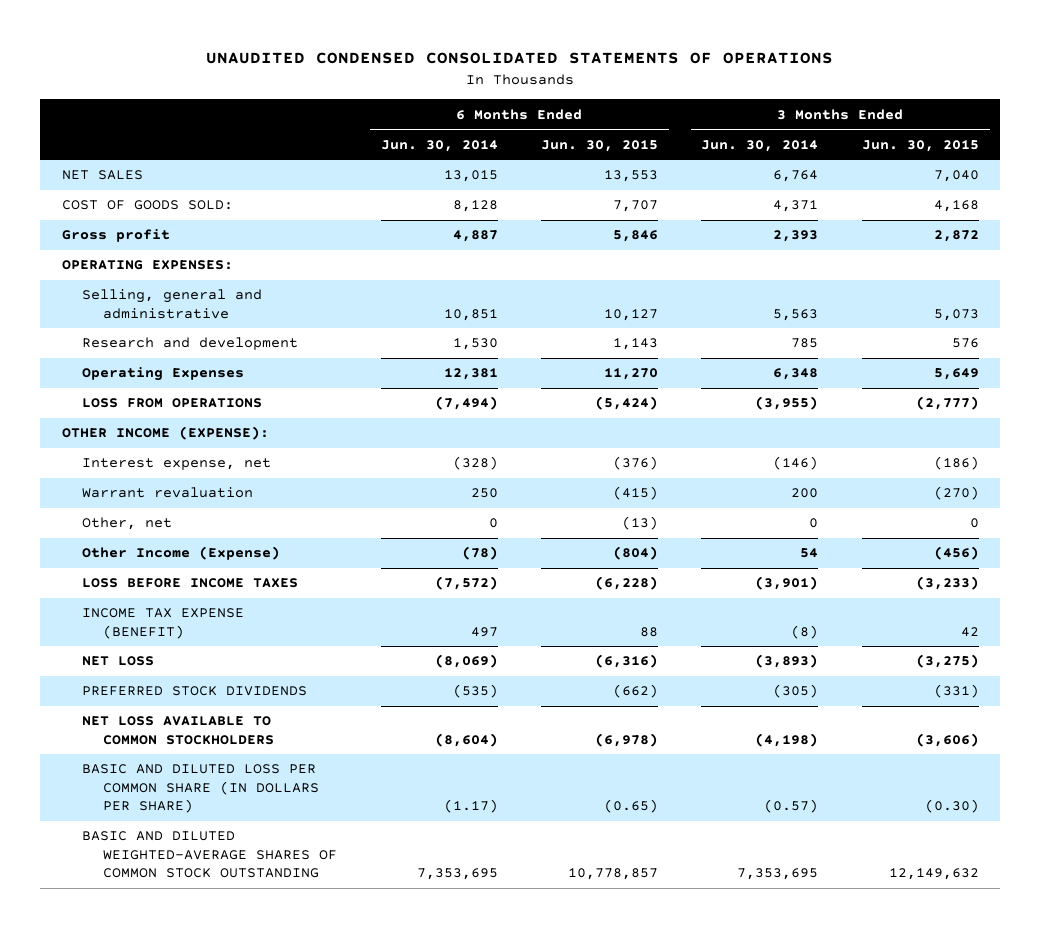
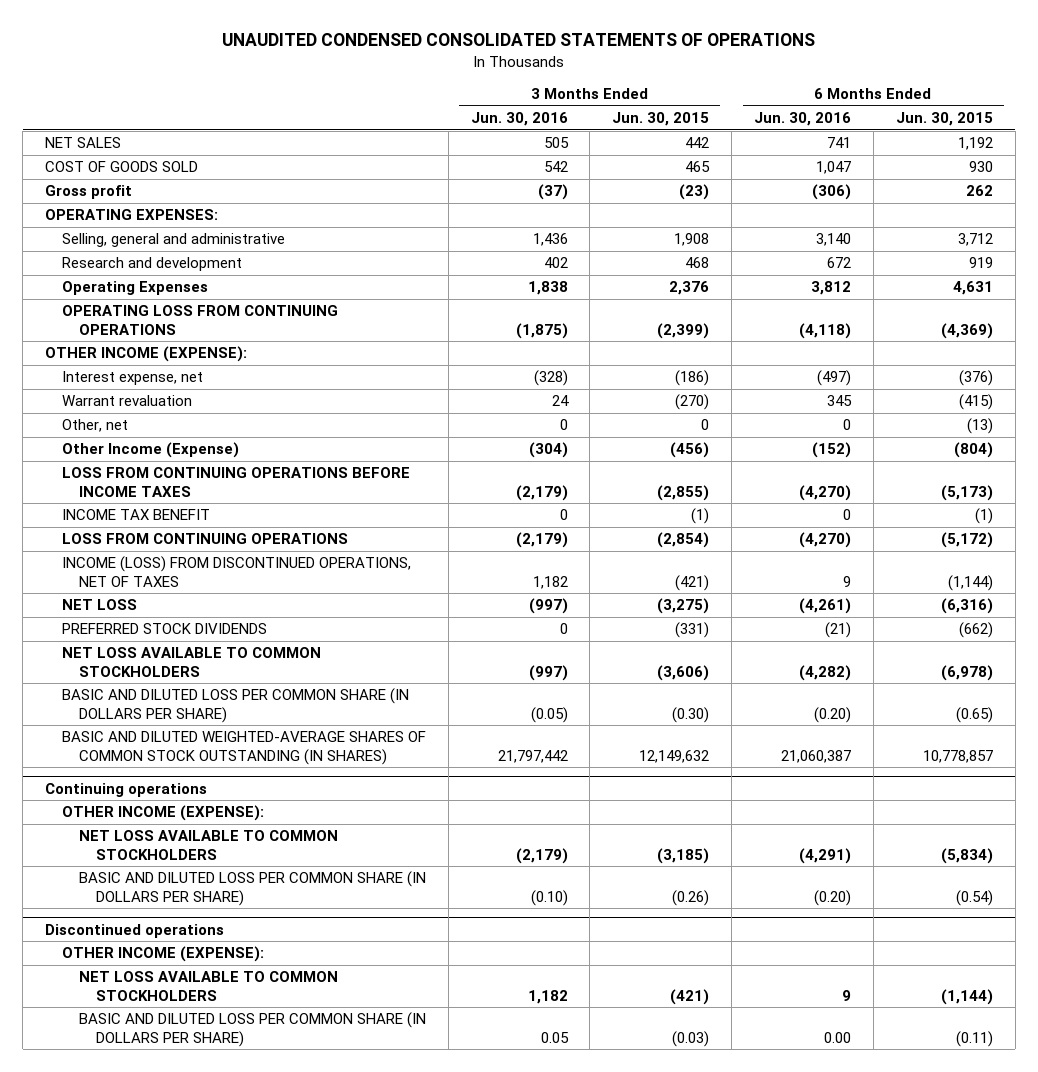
[380,139,498,152] Jun. 30, 2014 -> none
[701,139,819,152] Jun. 30, 2014 -> none
none -> [470,111,568,126] Jun. 30, 2016
none -> [754,111,852,126] Jun. 30, 2016
[604,170,659,183] 13,553 -> [957,137,993,151] 1,192
[933,170,979,183] 7,040 -> [685,137,710,149] 442
[61,200,233,211] COST OF GOODS SOLD: -> [45,161,199,173] COST OF GOODS SOLD
[613,200,659,213] 7,707 -> [968,161,993,173] 930
[933,200,979,213] 4,168 -> [685,161,711,173] 465
[613,230,659,243] 5,846 -> [965,185,993,197] 262
[933,230,979,243] 2,872 -> [679,184,710,201] (23)
[604,308,659,321] 10,127 -> [957,233,993,247] 3,712
[933,308,979,321] 5,073 -> [674,233,710,247] 1,908
[613,338,659,351] 1,143 -> [968,257,993,269] 919
[951,338,979,349] 576 -> [685,257,710,269] 468
[604,368,659,381] 11,270 -> [952,281,993,296] 4,631
[933,368,979,381] 5,649 -> [669,281,710,296] 2,376
[82,398,263,409] LOSS FROM OPERATIONS -> [61,305,338,335] OPERATING LOSS FROM CONTINUING OPERATIONS
[595,396,659,411] (5,424) -> [940,322,993,339] (4,369)
[915,396,979,411] (2,777) -> [657,322,710,339] (2,399)
[82,578,299,589] LOSS BEFORE INCOME TAXES -> [61,467,410,497] LOSS FROM CONTINUING OPERATIONS BEFORE INCOME TAXES
[595,576,659,591] (6,228) -> [940,484,993,501] (5,173)
[915,576,979,591] (3,233) -> [657,484,710,501] (2,855)
[82,608,245,639] INCOME TAX EXPENSE (BENEFIT) -> [61,509,210,521] INCOME TAX BENEFIT
[640,626,659,637] 88 -> [974,508,993,525] (1)
[960,626,979,637] 42 -> [691,508,710,525] (1)
none -> [61,533,348,545] LOSS FROM CONTINUING OPERATIONS
none -> [61,556,411,587] INCOME (LOSS) FROM DISCONTINUED OPERATIONS, NET OF TAXES
[82,831,338,879] BASIC AND DILUTED WEIGHTED-AVERAGE SHARES OF COMMON STOCK OUTSTANDING -> [61,731,426,765] BASIC AND DILUTED WEIGHTED-AVERAGE SHARES OF COMMON STOCK OUTSTANDING (IN SHARES)
none -> [45,782,208,797] Continuing operations
none -> [61,805,264,822] OTHER INCOME (EXPENSE):
none -> [78,830,338,860] NET LOSS AVAILABLE TO COMMON STOCKHOLDERS
none -> [78,871,426,906] BASIC AND DILUTED LOSS PER COMMON SHARE (IN DOLLARS PER SHARE)
none -> [45,923,225,938] Discontinued operations
none -> [61,946,264,963] OTHER INCOME (EXPENSE):
none -> [78,971,338,1001] NET LOSS AVAILABLE TO COMMON STOCKHOLDERS
none -> [78,1012,426,1047] BASIC AND DILUTED LOSS PER COMMON SHARE (IN DOLLARS PER SHARE)

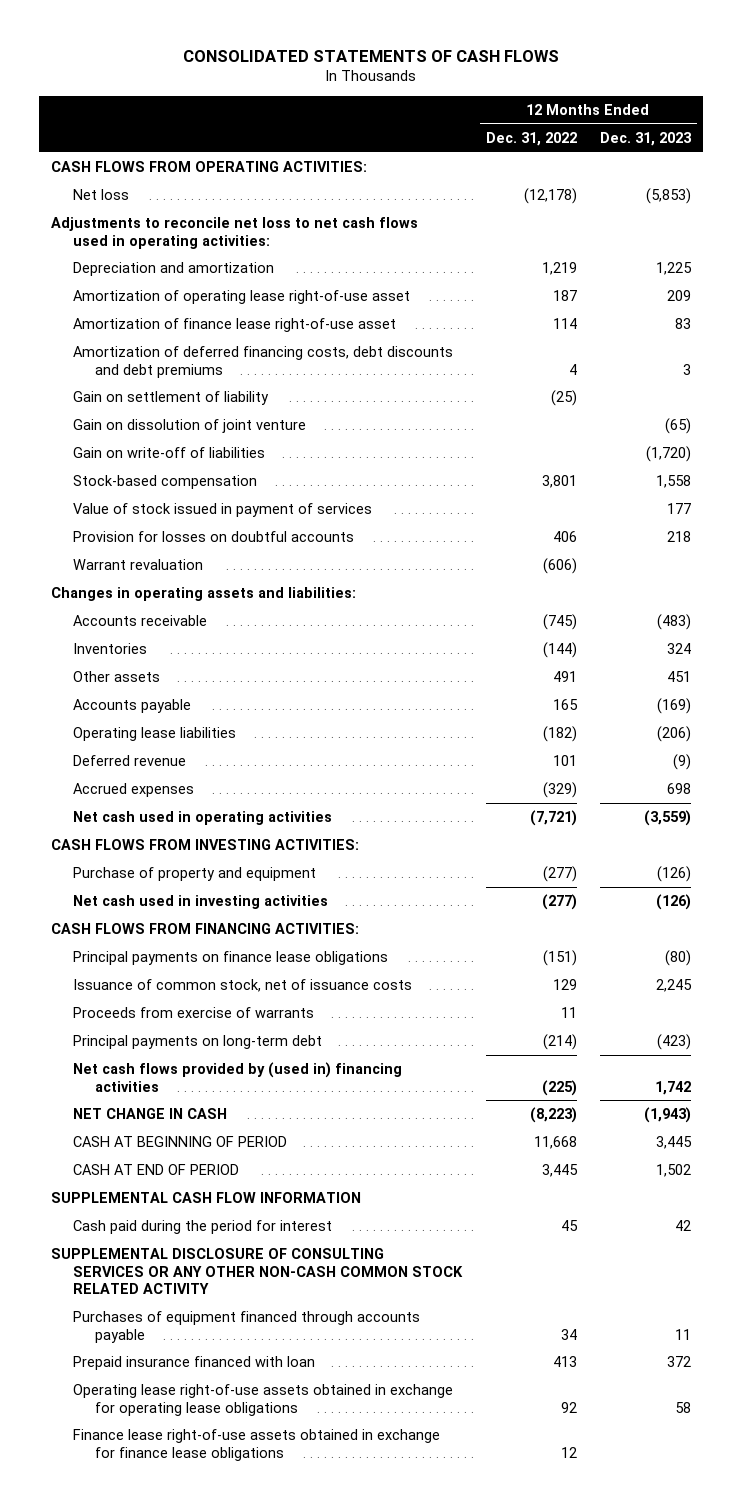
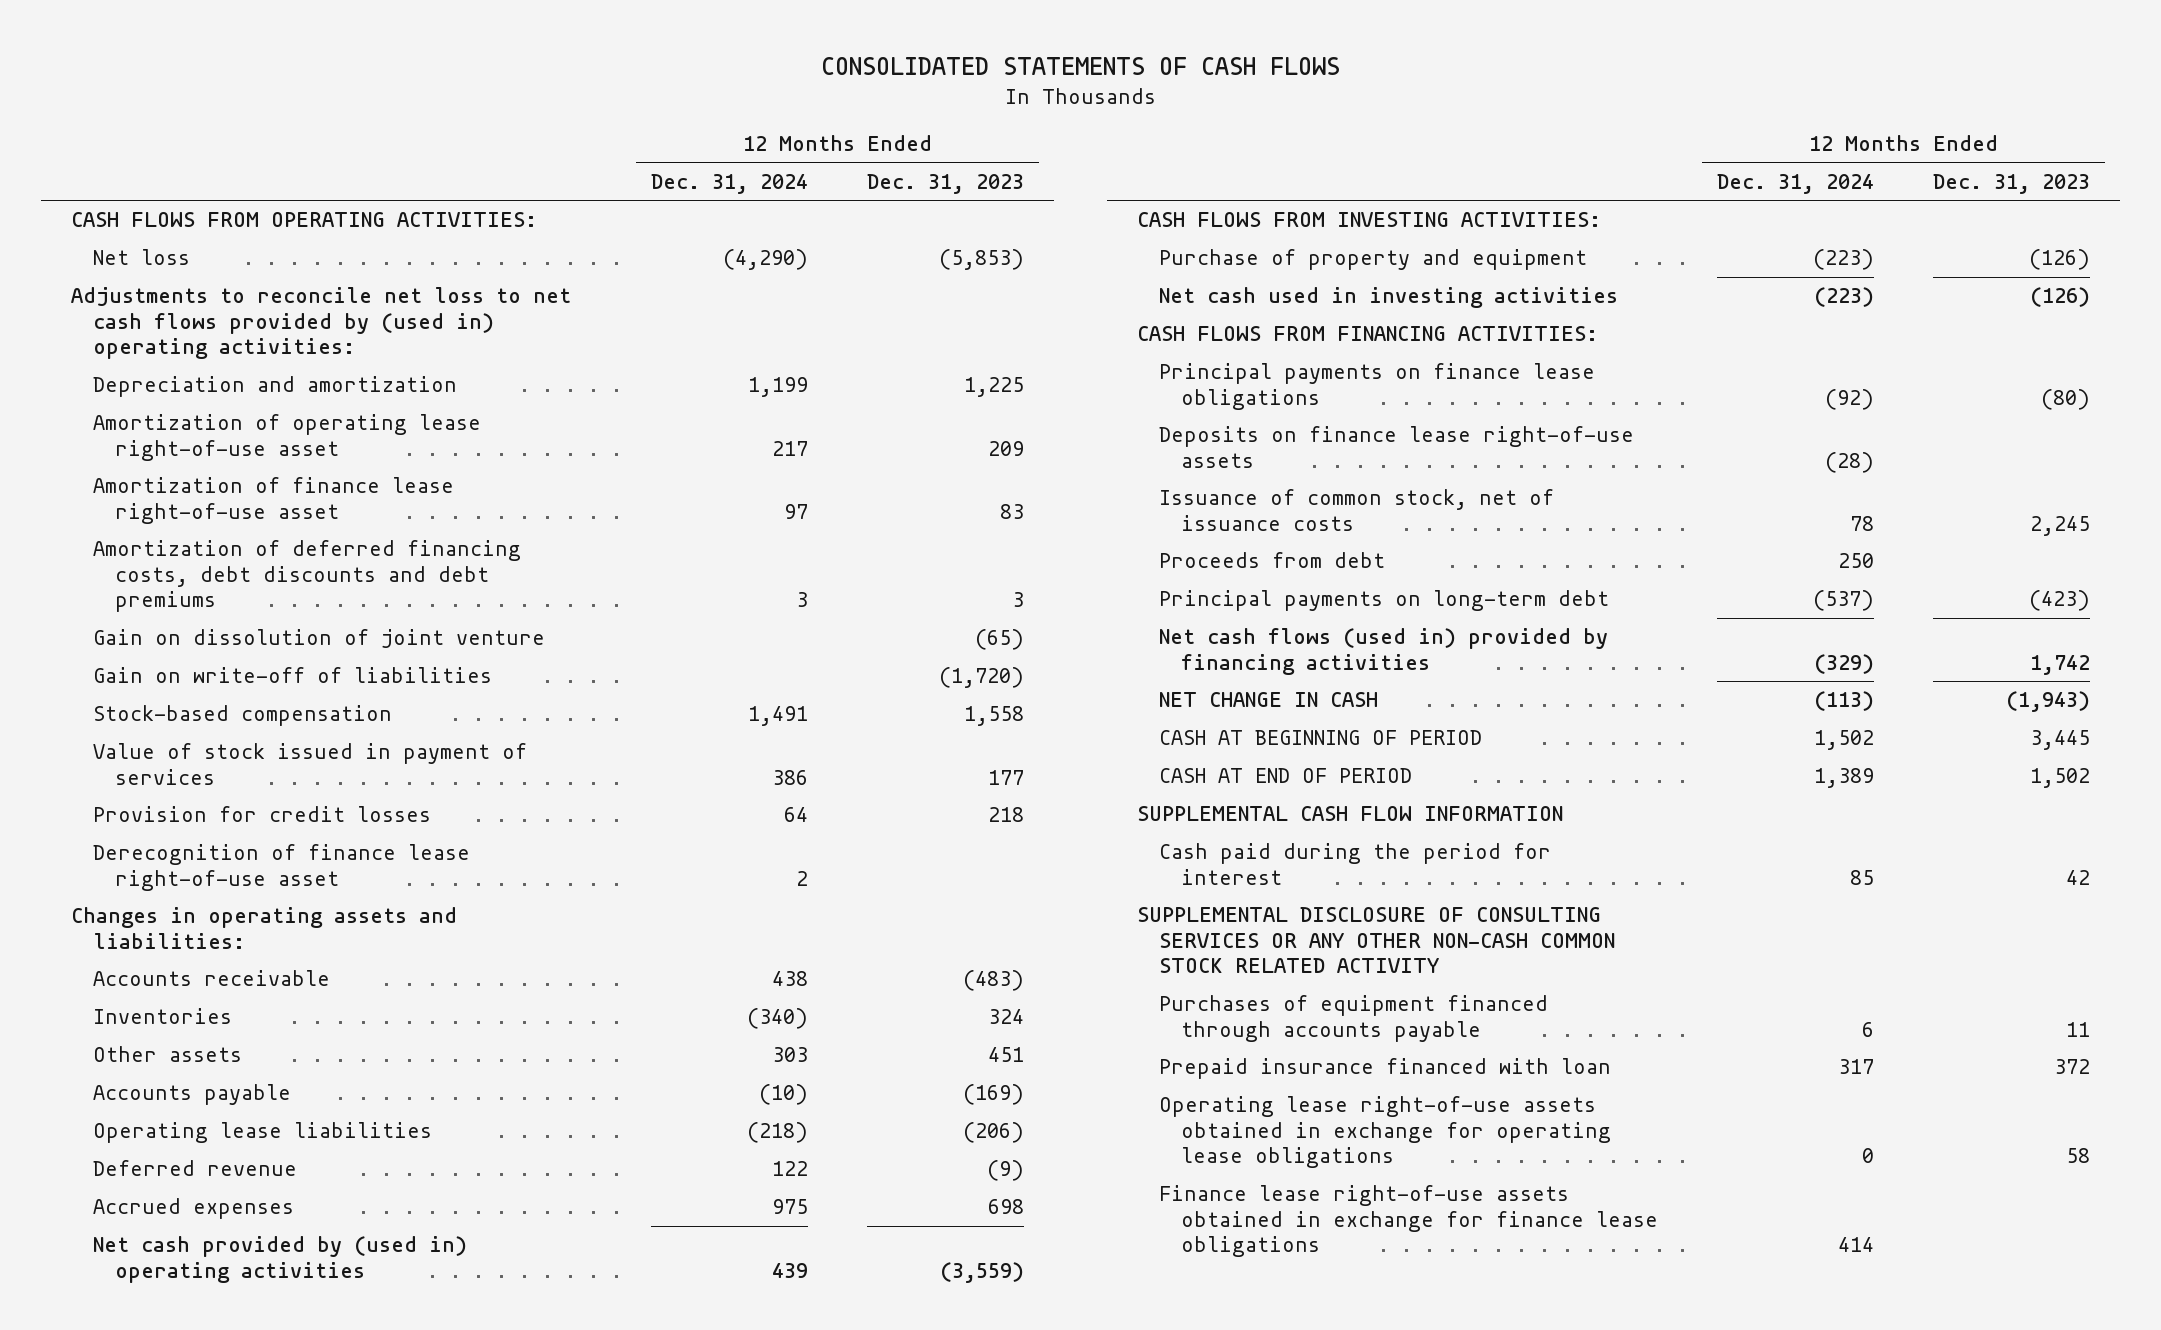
[485,131,577,146] Dec. 31, 2022 -> none
none -> [651,174,809,195] Dec. 31, 2024
[50,217,418,249] Adjustments to reconcile net loss to net cash flows used in operating activities: -> [70,287,571,360] Adjustments to reconcile net loss to net cash flows provided by (used in) operating activities:
[73,391,270,406] Gain on settlement of liability -> none
[73,559,204,571] Warrant revaluation -> none
[73,531,355,543] Provision for losses on doubtful accounts -> [92,806,431,823] Provision for credit losses
none -> [92,844,470,891] Derecognition of finance lease right-of-use asset
[73,811,333,826] Net cash used in operating activities -> [92,1236,467,1283] Net cash provided by (used in) operating activities
none -> [1158,426,1634,468] Deposits on finance lease right-of-use assets
[73,1007,315,1019] Proceeds from exercise of warrants -> none
none -> [1158,552,1385,569] Proceeds from debt
[73,1062,403,1092] Net cash flows provided by (used in) financing activities -> [1158,628,1608,675] Net cash flows (used in) provided by financing activities

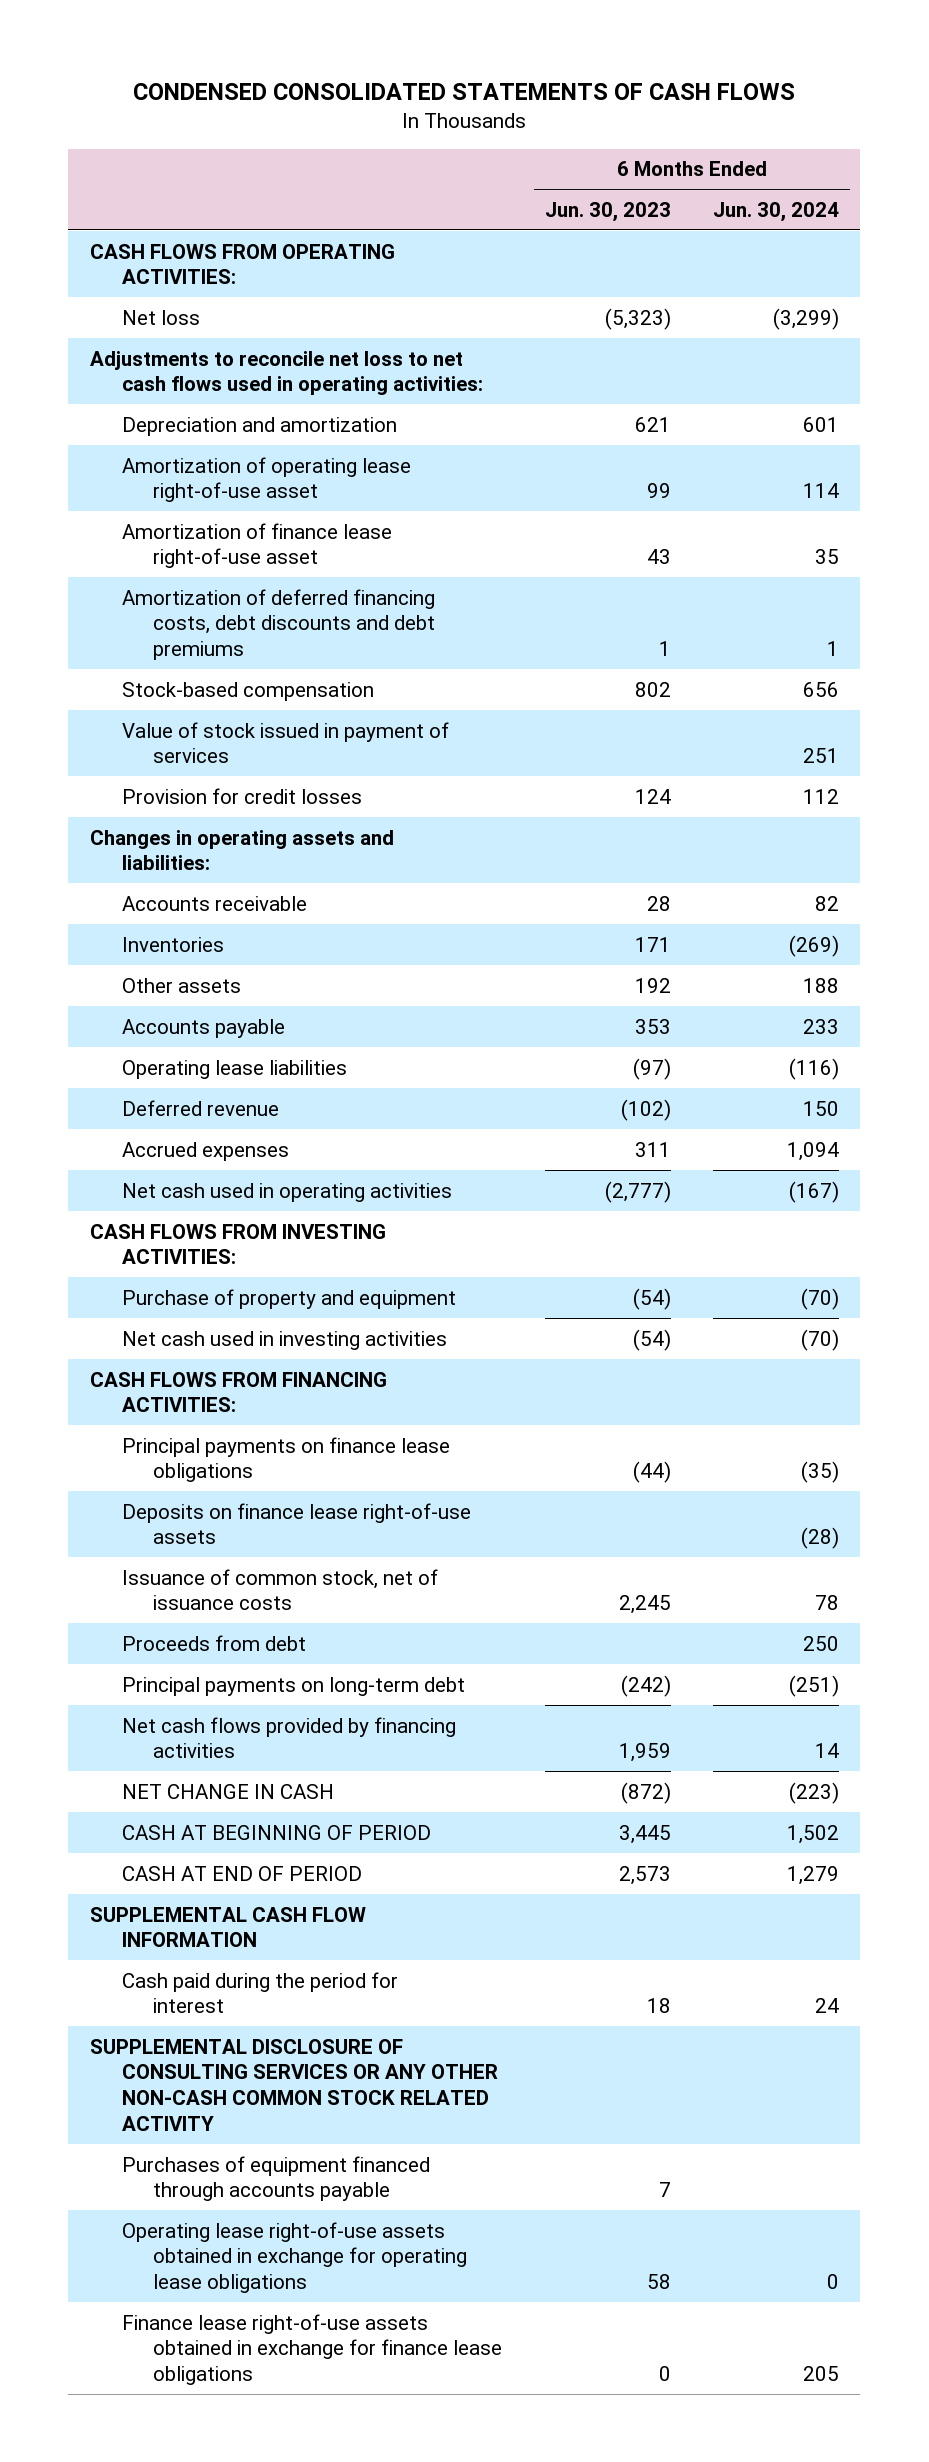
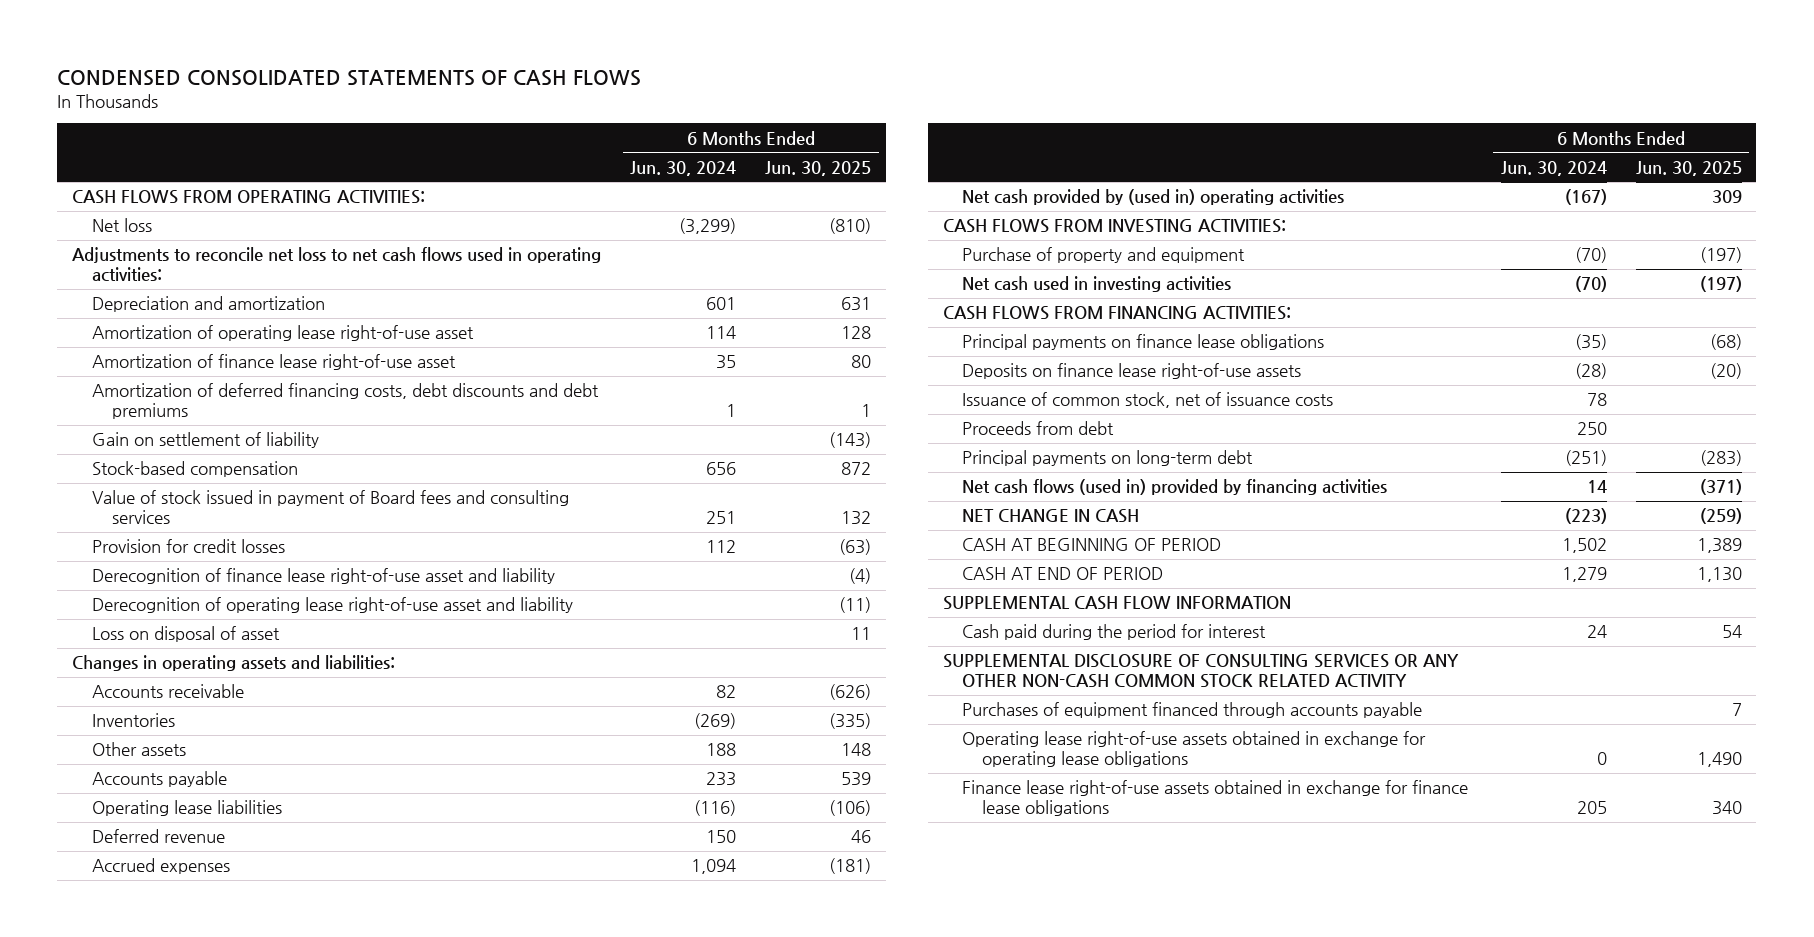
[544,201,671,222] Jun. 30, 2023 -> none
none -> [765,160,872,176] Jun. 30, 2025
none -> [91,432,319,449] Gain on settlement of liability
[121,721,449,764] Value of stock issued in payment of services -> [91,490,569,525] Value of stock issued in payment of Board fees and consulting services
none -> [91,568,555,585] Derecognition of finance lease right-of-use asset and liability
none -> [91,597,573,614] Derecognition of operating lease right-of-use asset and liability
none -> [91,626,280,643] Loss on disposal of asset
[121,1182,452,1202] Net cash used in operating activities -> [962,189,1345,206] Net cash provided by (used in) operating activities
[121,1716,456,1759] Net cash flows provided by financing activities -> [962,479,1388,496] Net cash flows (used in) provided by financing activities

